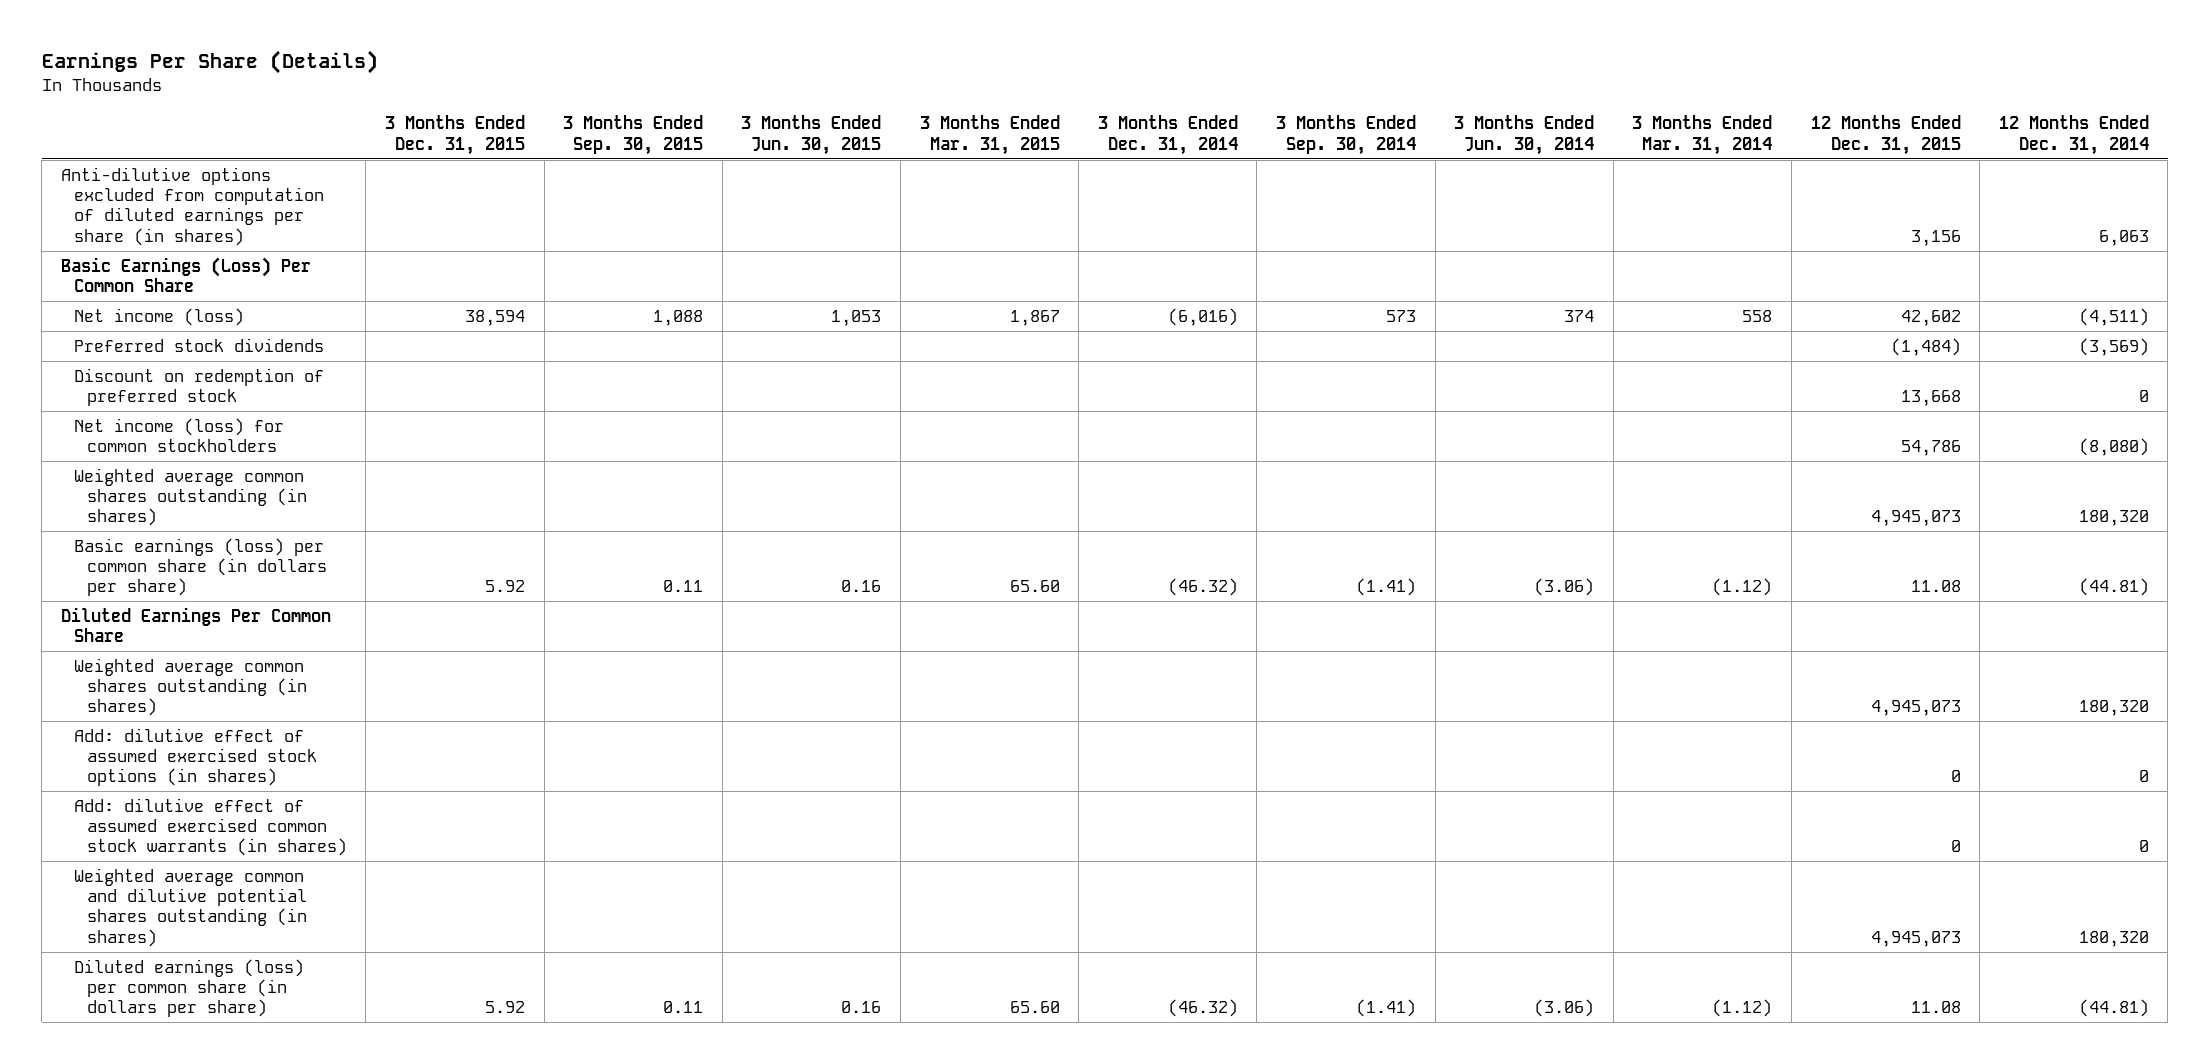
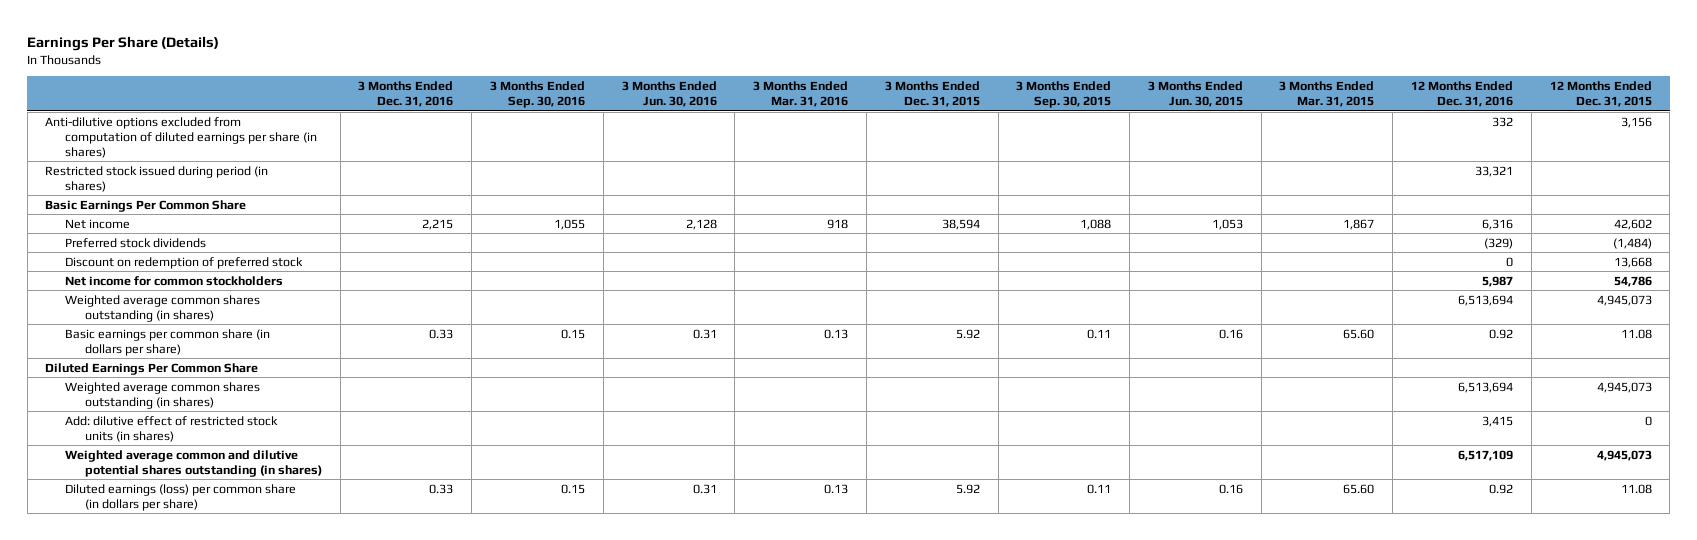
[1097,115,1238,155] 3 Months Ended Dec. 31, 2014 -> none
[1275,115,1416,155] 3 Months Ended Sep. 30, 2014 -> none
[1454,115,1595,155] 3 Months Ended Jun. 30, 2014 -> none
[1632,115,1773,155] 3 Months Ended Mar. 31, 2014 -> none
[1998,115,2149,155] 12 Months Ended Dec. 31, 2014 -> none
none -> [358,81,454,108] 3 Months Ended Dec. 31, 2016
none -> [490,81,586,109] 3 Months Ended Sep. 30, 2016
none -> [621,81,717,108] 3 Months Ended Jun. 30, 2016
none -> [753,81,849,108] 3 Months Ended Mar. 31, 2016
none -> [1411,81,1514,108] 12 Months Ended Dec. 31, 2016
none -> [45,165,269,192] Restricted stock issued during period (in shares)
[61,256,312,293] Basic Earnings (Loss) Per Common Share -> [45,199,247,212] Basic Earnings Per Common Share
[73,307,244,326] Net income (loss) -> [65,218,131,229] Net income
[73,417,284,453] Net income (loss) for common stockholders -> [65,275,284,286] Net income for common stockholders
[73,537,327,597] Basic earnings (loss) per common share (in dollars per share) -> [65,328,271,356] Basic earnings per common share (in dollars per share)
[73,797,347,857] Add: dilutive effect of assumed exercised common stock warrants (in shares) -> none
[73,727,317,787] Add: dilutive effect of assumed exercised stock options (in shares) -> [65,415,279,442] Add: dilutive effect of restricted stock units (in shares)

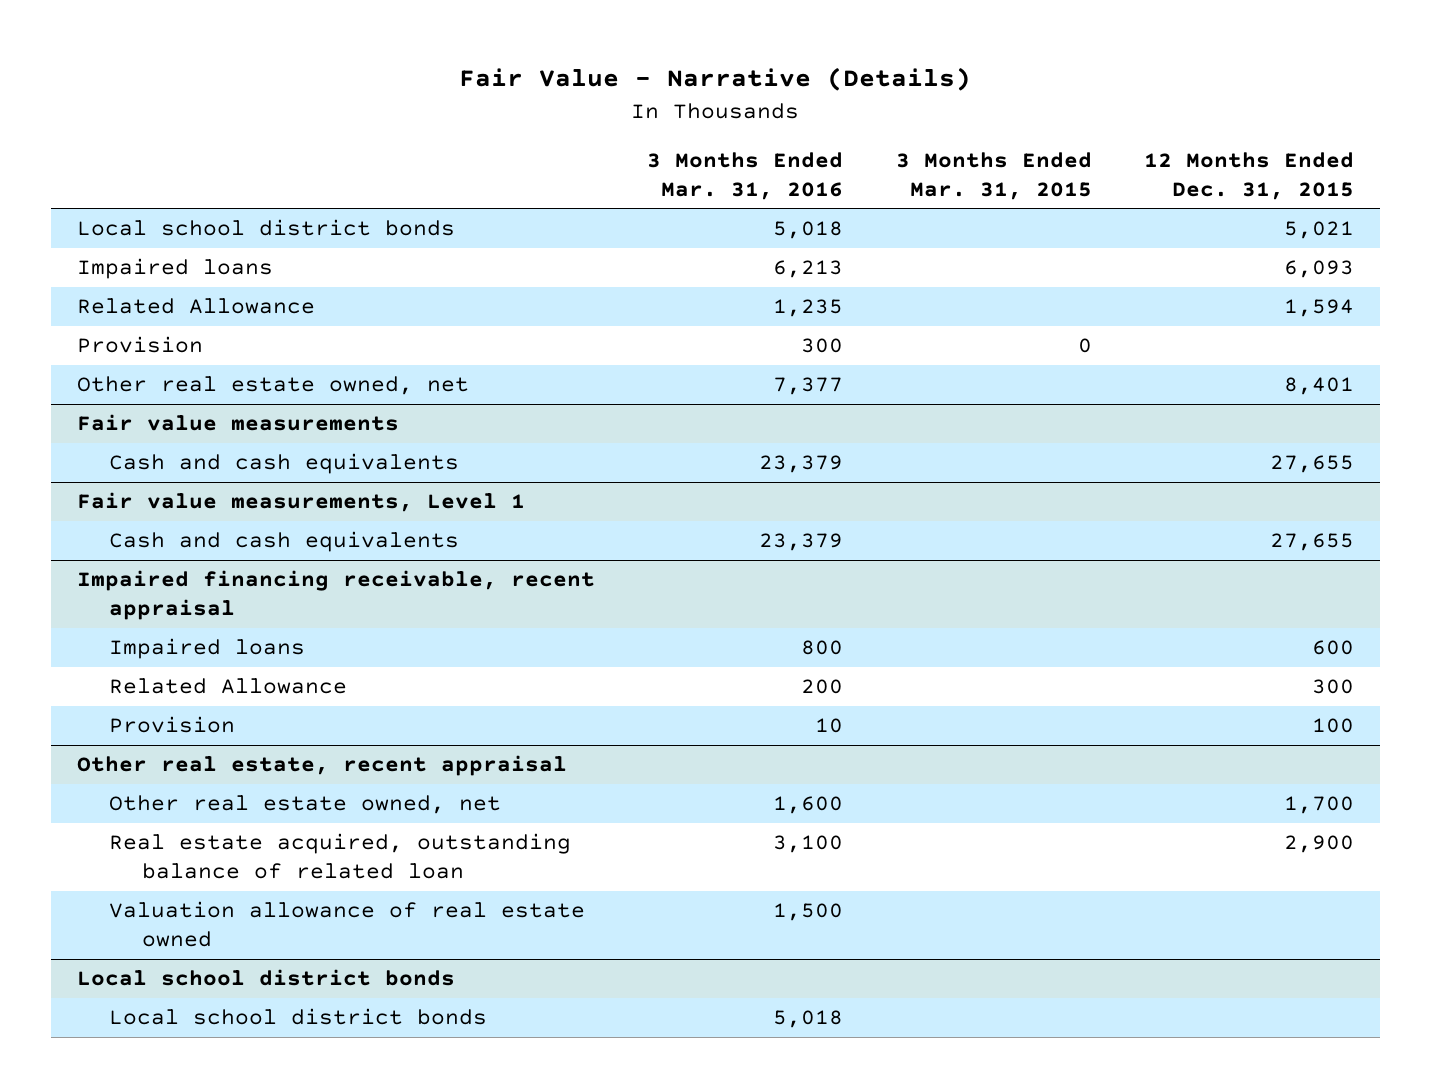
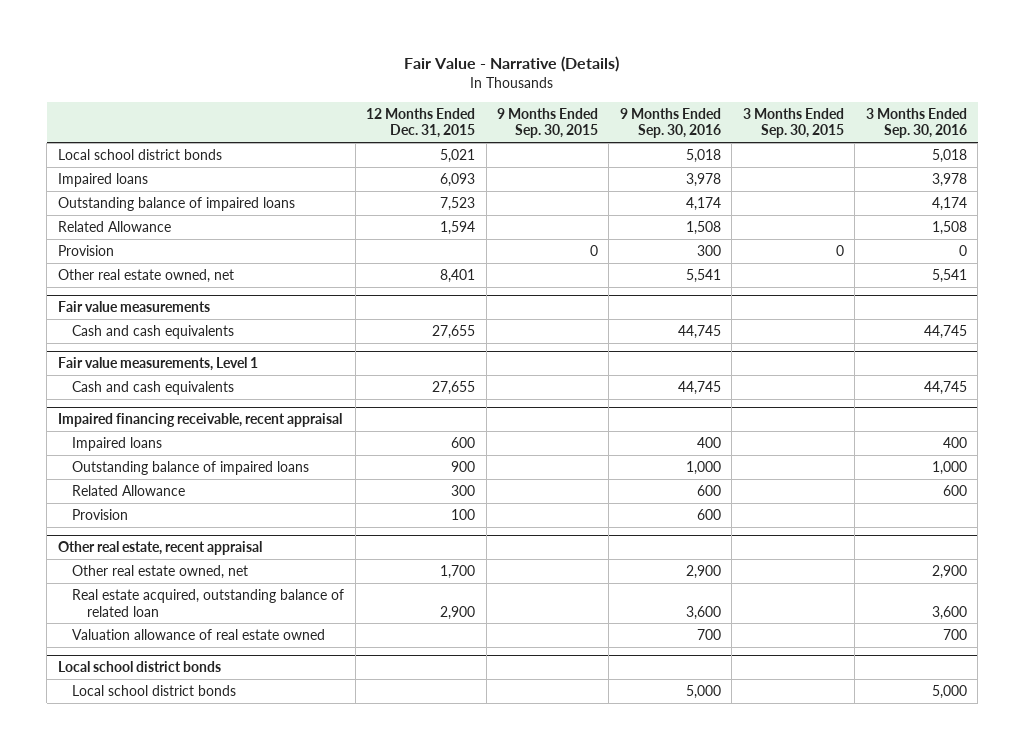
[647,151,844,200] 3 Months Ended Mar. 31, 2016 -> none
[895,151,1092,200] 3 Months Ended Mar. 31, 2015 -> none
none -> [497,107,599,139] 9 Months Ended Sep. 30, 2015
none -> [619,107,721,139] 9 Months Ended Sep. 30, 2016
none -> [742,107,844,139] 3 Months Ended Sep. 30, 2015
none -> [865,107,967,139] 3 Months Ended Sep. 30, 2016
none -> [57,196,295,211] Outstanding balance of impaired loans
none -> [72,460,310,475] Outstanding balance of impaired loans

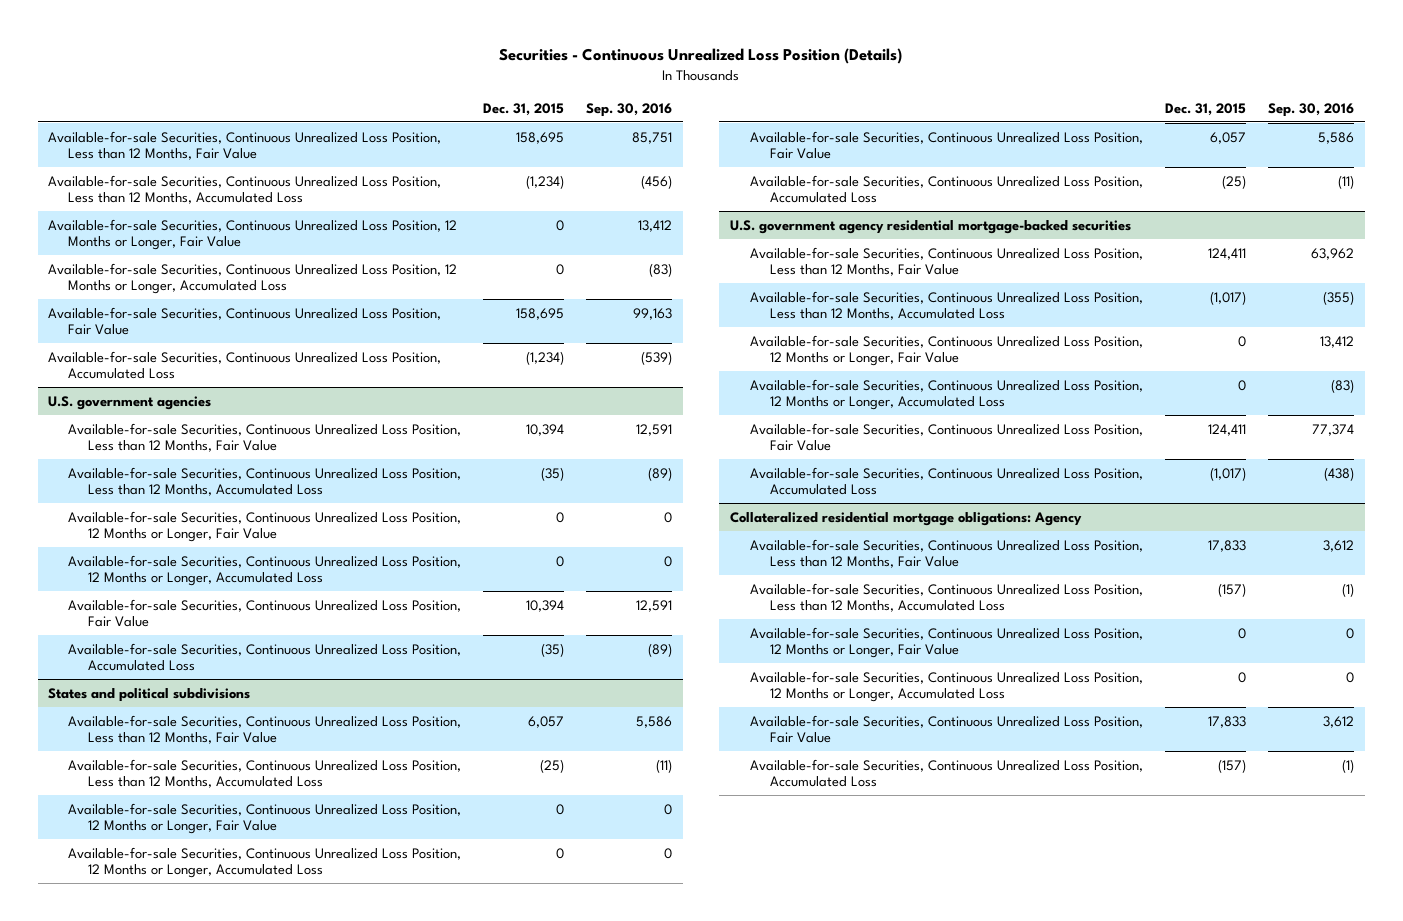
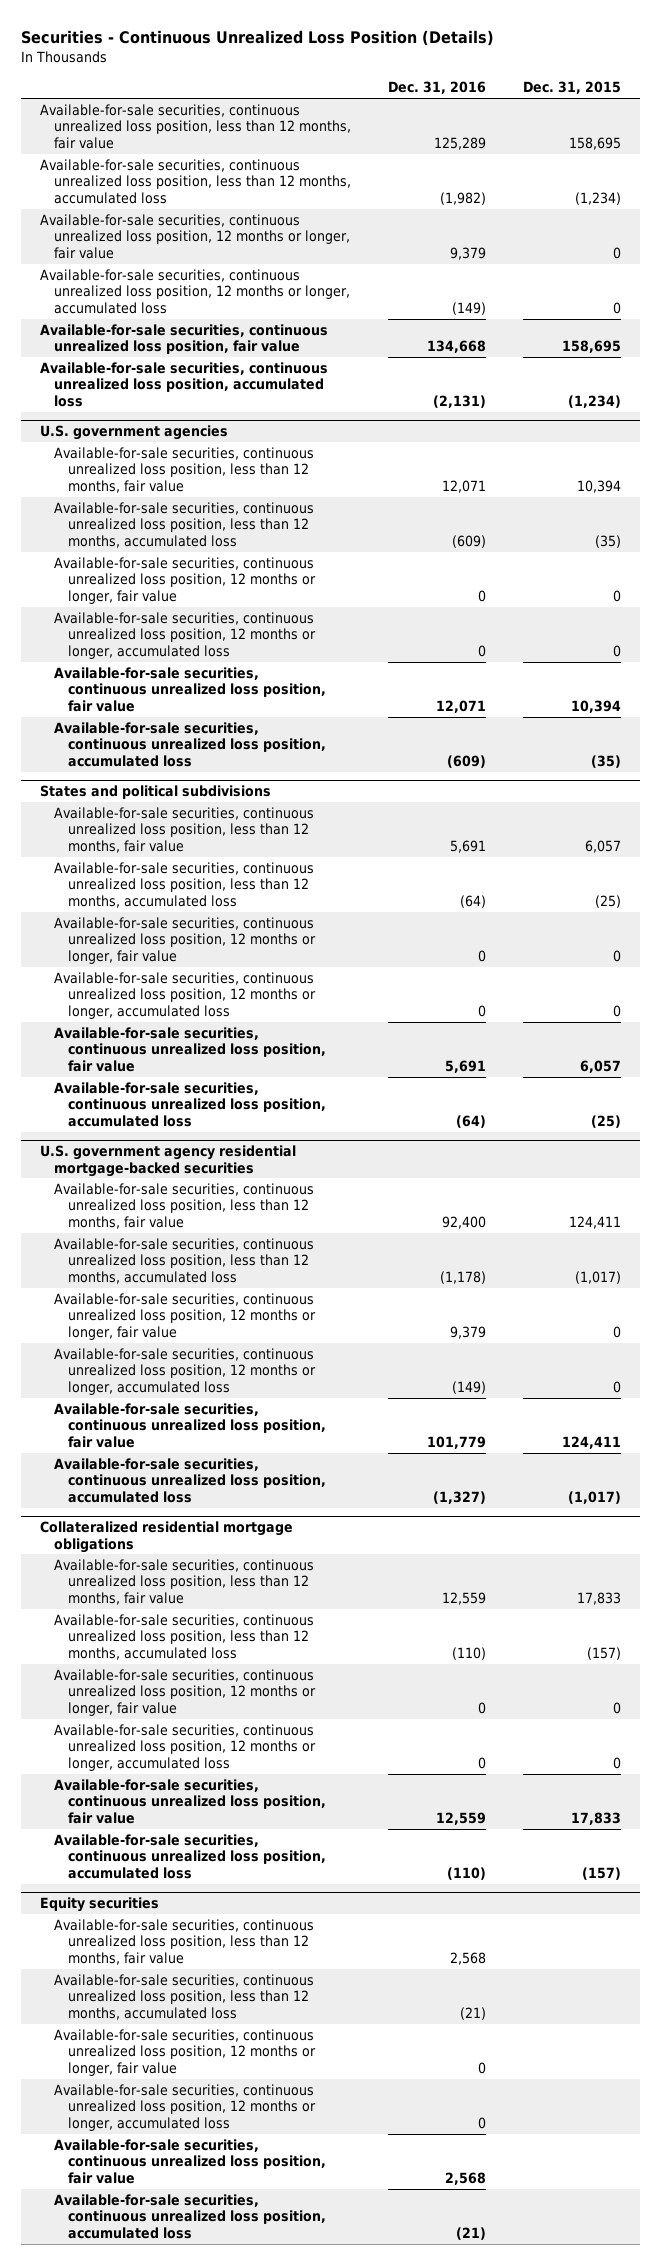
[586,102,673,117] Sep. 30, 2016 -> none
none -> [388,81,487,95] Dec. 31, 2016
[48,130,442,161] Available-for-sale Securities, Continuous Unrealized Loss Position, Less than 12 Months, Fair Value -> [39,104,351,149] Available-for-sale securities, continuous unrealized loss position, less than 12 months, fair value
[48,174,442,205] Available-for-sale Securities, Continuous Unrealized Loss Position, Less than 12 Months, Accumulated Loss -> [39,159,351,204] Available-for-sale securities, continuous unrealized loss position, less than 12 months, accumulated loss
[48,218,458,251] Available-for-sale Securities, Continuous Unrealized Loss Position, 12 Months or Longer, Fair Value -> [39,214,350,259] Available-for-sale securities, continuous unrealized loss position, 12 months or longer, fair value
[48,262,458,295] Available-for-sale Securities, Continuous Unrealized Loss Position, 12 Months or Longer, Accumulated Loss -> [39,269,350,314] Available-for-sale securities, continuous unrealized loss position, 12 months or longer, accumulated loss
[48,306,442,336] Available-for-sale Securities, Continuous Unrealized Loss Position, Fair Value -> [39,324,328,355] Available-for-sale securities, continuous unrealized loss position, fair value
[48,350,442,380] Available-for-sale Securities, Continuous Unrealized Loss Position, Accumulated Loss -> [39,362,328,407] Available-for-sale securities, continuous unrealized loss position, accumulated loss
[68,422,462,453] Available-for-sale Securities, Continuous Unrealized Loss Position, Less than 12 Months, Fair Value -> [53,447,314,493] Available-for-sale securities, continuous unrealized loss position, less than 12 months, fair value
[68,466,462,497] Available-for-sale Securities, Continuous Unrealized Loss Position, Less than 12 Months, Accumulated Loss -> [53,502,314,548] Available-for-sale securities, continuous unrealized loss position, less than 12 months, accumulated loss
[68,510,462,543] Available-for-sale Securities, Continuous Unrealized Loss Position, 12 Months or Longer, Fair Value -> [53,557,317,604] Available-for-sale securities, continuous unrealized loss position, 12 months or longer, fair value
[68,554,462,587] Available-for-sale Securities, Continuous Unrealized Loss Position, 12 Months or Longer, Accumulated Loss -> [53,612,317,659] Available-for-sale securities, continuous unrealized loss position, 12 months or longer, accumulated loss
[68,598,462,628] Available-for-sale Securities, Continuous Unrealized Loss Position, Fair Value -> [53,667,327,712] Available-for-sale securities, continuous unrealized loss position, fair value
[68,642,462,672] Available-for-sale Securities, Continuous Unrealized Loss Position, Accumulated Loss -> [53,722,327,767] Available-for-sale securities, continuous unrealized loss position, accumulated loss
[68,714,462,745] Available-for-sale Securities, Continuous Unrealized Loss Position, Less than 12 Months, Fair Value -> [53,807,314,853] Available-for-sale securities, continuous unrealized loss position, less than 12 months, fair value
[68,758,462,789] Available-for-sale Securities, Continuous Unrealized Loss Position, Less than 12 Months, Accumulated Loss -> [53,862,314,908] Available-for-sale securities, continuous unrealized loss position, less than 12 months, accumulated loss
[68,802,462,835] Available-for-sale Securities, Continuous Unrealized Loss Position, 12 Months or Longer, Fair Value -> [53,917,317,964] Available-for-sale securities, continuous unrealized loss position, 12 months or longer, fair value
[68,846,462,879] Available-for-sale Securities, Continuous Unrealized Loss Position, 12 Months or Longer, Accumulated Loss -> [53,972,317,1019] Available-for-sale securities, continuous unrealized loss position, 12 months or longer, accumulated loss
[750,130,1144,160] Available-for-sale Securities, Continuous Unrealized Loss Position, Fair Value -> [53,1027,327,1072] Available-for-sale securities, continuous unrealized loss position, fair value
[750,174,1144,204] Available-for-sale Securities, Continuous Unrealized Loss Position, Accumulated Loss -> [53,1082,327,1127] Available-for-sale securities, continuous unrealized loss position, accumulated loss
[750,246,1144,277] Available-for-sale Securities, Continuous Unrealized Loss Position, Less than 12 Months, Fair Value -> [53,1183,314,1229] Available-for-sale securities, continuous unrealized loss position, less than 12 months, fair value
[750,290,1144,321] Available-for-sale Securities, Continuous Unrealized Loss Position, Less than 12 Months, Accumulated Loss -> [53,1238,314,1284] Available-for-sale securities, continuous unrealized loss position, less than 12 months, accumulated loss
[750,334,1144,367] Available-for-sale Securities, Continuous Unrealized Loss Position, 12 Months or Longer, Fair Value -> [53,1293,317,1340] Available-for-sale securities, continuous unrealized loss position, 12 months or longer, fair value
[750,378,1144,411] Available-for-sale Securities, Continuous Unrealized Loss Position, 12 Months or Longer, Accumulated Loss -> [53,1348,317,1395] Available-for-sale securities, continuous unrealized loss position, 12 months or longer, accumulated loss
[750,422,1144,452] Available-for-sale Securities, Continuous Unrealized Loss Position, Fair Value -> [53,1403,327,1448] Available-for-sale securities, continuous unrealized loss position, fair value
[750,466,1144,496] Available-for-sale Securities, Continuous Unrealized Loss Position, Accumulated Loss -> [53,1458,327,1503] Available-for-sale securities, continuous unrealized loss position, accumulated loss
[730,511,1083,526] Collateralized residential mortgage obligations: Agency -> [39,1521,293,1553] Collateralized residential mortgage obligations
[750,538,1144,569] Available-for-sale Securities, Continuous Unrealized Loss Position, Less than 12 Months, Fair Value -> [53,1559,314,1605] Available-for-sale securities, continuous unrealized loss position, less than 12 months, fair value
[750,582,1144,613] Available-for-sale Securities, Continuous Unrealized Loss Position, Less than 12 Months, Accumulated Loss -> [53,1614,314,1660] Available-for-sale securities, continuous unrealized loss position, less than 12 months, accumulated loss
[750,626,1144,659] Available-for-sale Securities, Continuous Unrealized Loss Position, 12 Months or Longer, Fair Value -> [53,1669,317,1716] Available-for-sale securities, continuous unrealized loss position, 12 months or longer, fair value
[750,670,1144,703] Available-for-sale Securities, Continuous Unrealized Loss Position, 12 Months or Longer, Accumulated Loss -> [53,1724,317,1771] Available-for-sale securities, continuous unrealized loss position, 12 months or longer, accumulated loss
[750,714,1144,744] Available-for-sale Securities, Continuous Unrealized Loss Position, Fair Value -> [53,1779,327,1824] Available-for-sale securities, continuous unrealized loss position, fair value
[750,758,1144,788] Available-for-sale Securities, Continuous Unrealized Loss Position, Accumulated Loss -> [53,1834,327,1879] Available-for-sale securities, continuous unrealized loss position, accumulated loss
none -> [39,1897,159,1913] Equity securities
none -> [53,1919,314,1965] Available-for-sale securities, continuous unrealized loss position, less than 12 months, fair value
none -> [53,1974,314,2020] Available-for-sale securities, continuous unrealized loss position, less than 12 months, accumulated loss
none -> [53,2029,317,2076] Available-for-sale securities, continuous unrealized loss position, 12 months or longer, fair value
none -> [53,2084,317,2131] Available-for-sale securities, continuous unrealized loss position, 12 months or longer, accumulated loss
none -> [53,2139,327,2184] Available-for-sale securities, continuous unrealized loss position, fair value
none -> [53,2194,327,2239] Available-for-sale securities, continuous unrealized loss position, accumulated loss

